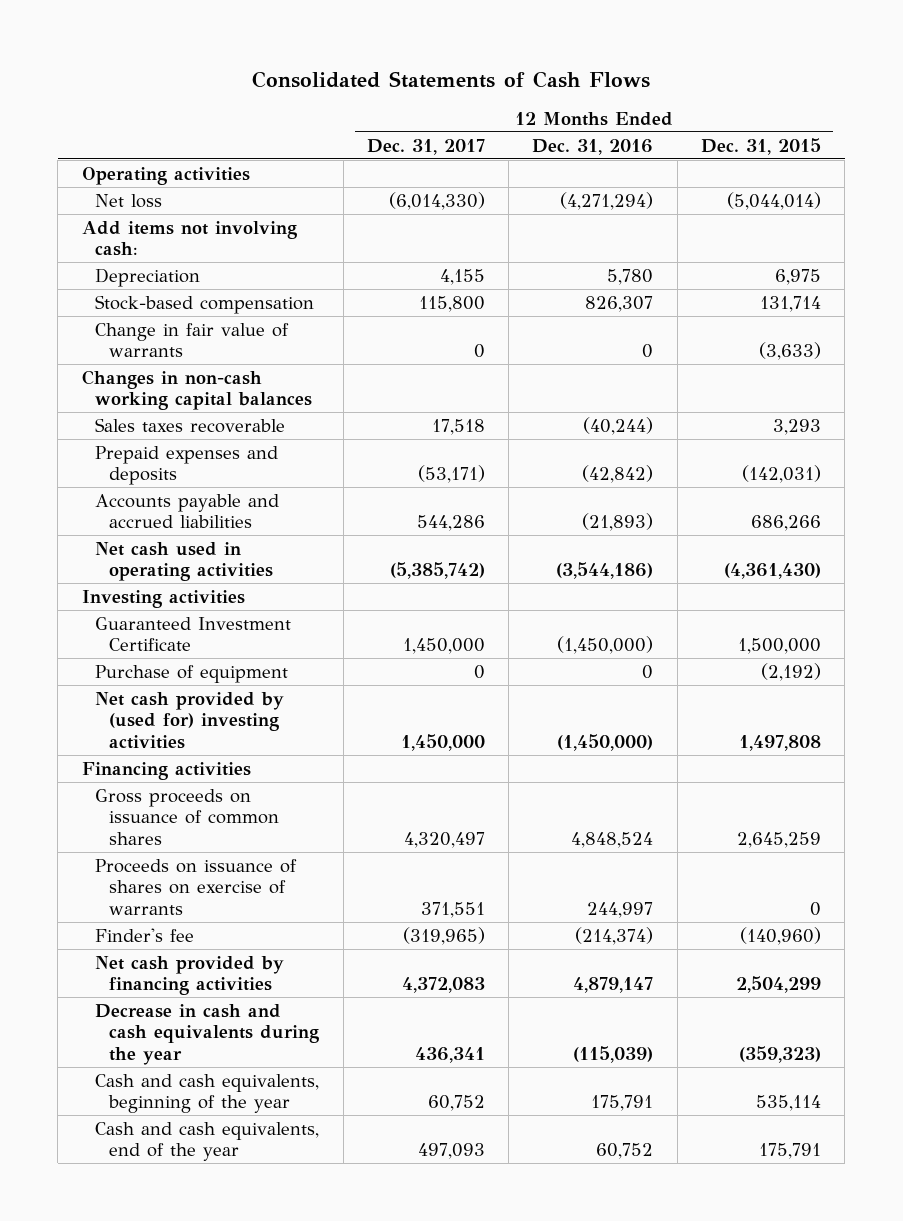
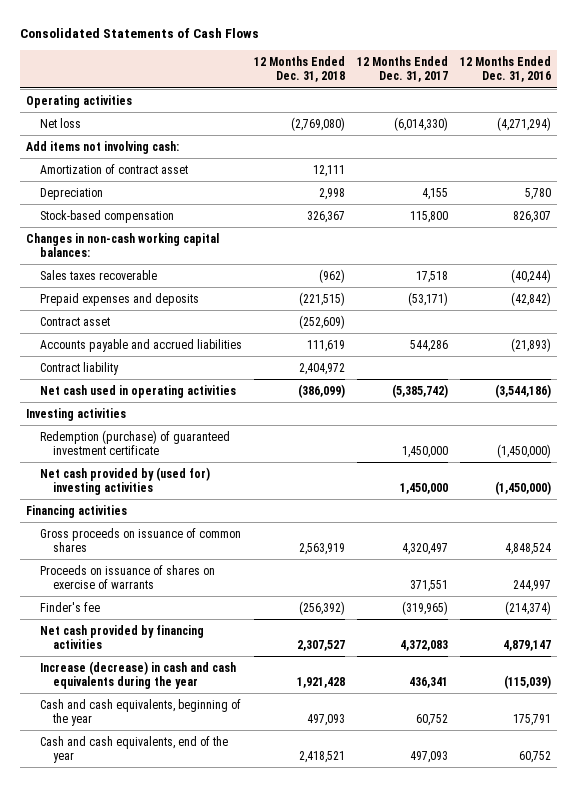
[700,137,821,155] Dec. 31, 2015 -> none
none -> [253,55,345,83] 12 Months Ended Dec. 31, 2018
none -> [39,163,188,174] Amortization of contract asset
[95,322,290,358] Change in fair value of warrants -> none
[81,369,313,411] Changes in non-cash working capital balances -> [26,232,220,257] Changes in non-cash working capital balances:
none -> [39,316,110,326] Contract asset
none -> [39,361,119,375] Contract liability
[95,664,289,683] Purchase of equipment -> none
[95,616,292,652] Guaranteed Investment Certificate -> [39,429,230,455] Redemption (purchase) of guaranteed investment certificate
[95,1003,320,1066] Decrease in cash and cash equivalents during the year -> [39,660,236,689] Increase (decrease) in cash and cash equivalents during the year

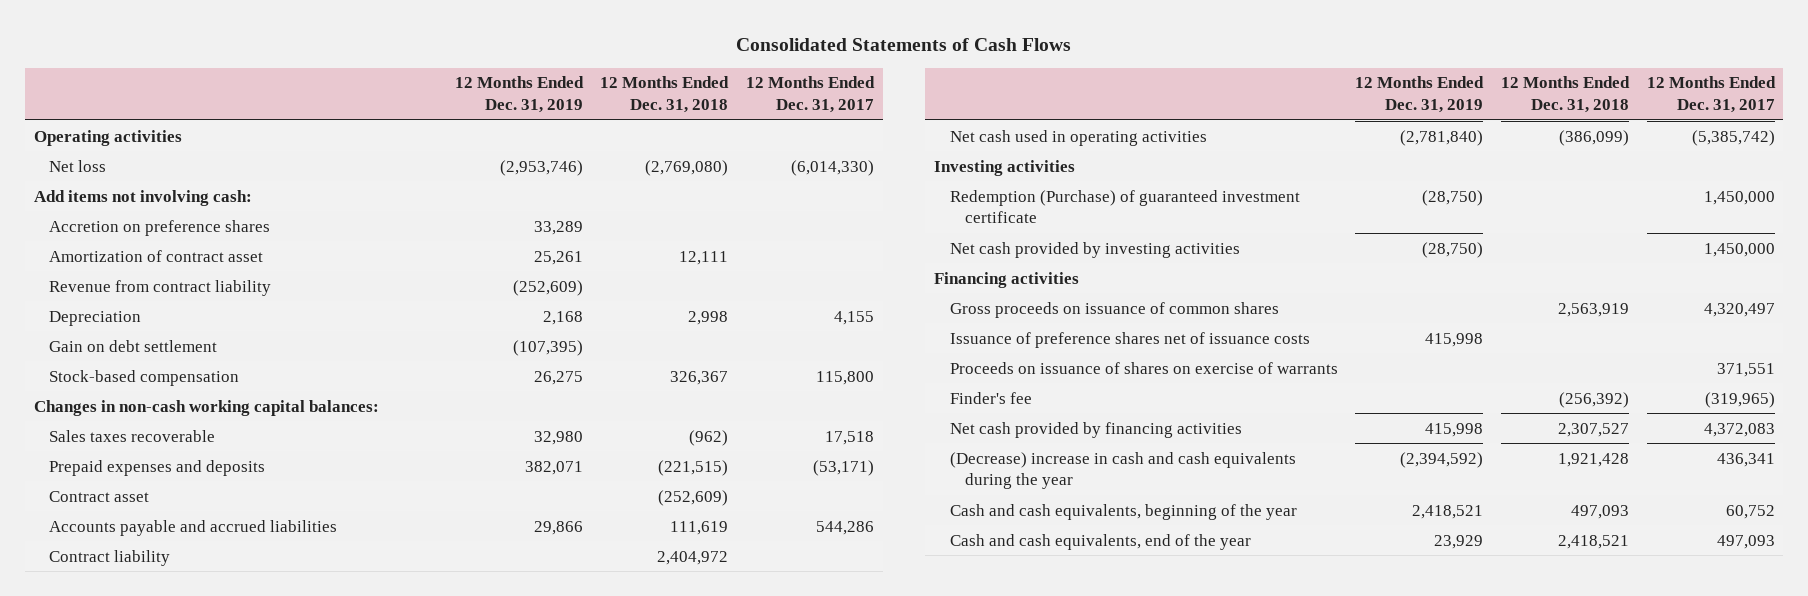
[459,55,551,83] 12 Months Ended Dec. 31, 2016 -> none
none -> [454,76,584,114] 12 Months Ended Dec. 31, 2019
none -> [49,219,271,236] Accretion on preference shares
none -> [49,279,272,296] Revenue from contract liability
none -> [49,339,218,352] Gain on debt settlement
[39,429,230,455] Redemption (purchase) of guaranteed investment certificate -> [949,189,1300,224] Redemption (Purchase) of guaranteed investment certificate
[39,466,210,495] Net cash provided by (used for) investing activities -> [949,241,1240,258] Net cash provided by investing activities
none -> [949,331,1310,348] Issuance of preference shares net of issuance costs
[39,660,236,689] Increase (decrease) in cash and cash equivalents during the year -> [949,451,1296,490] (Decrease) increase in cash and cash equivalents during the year

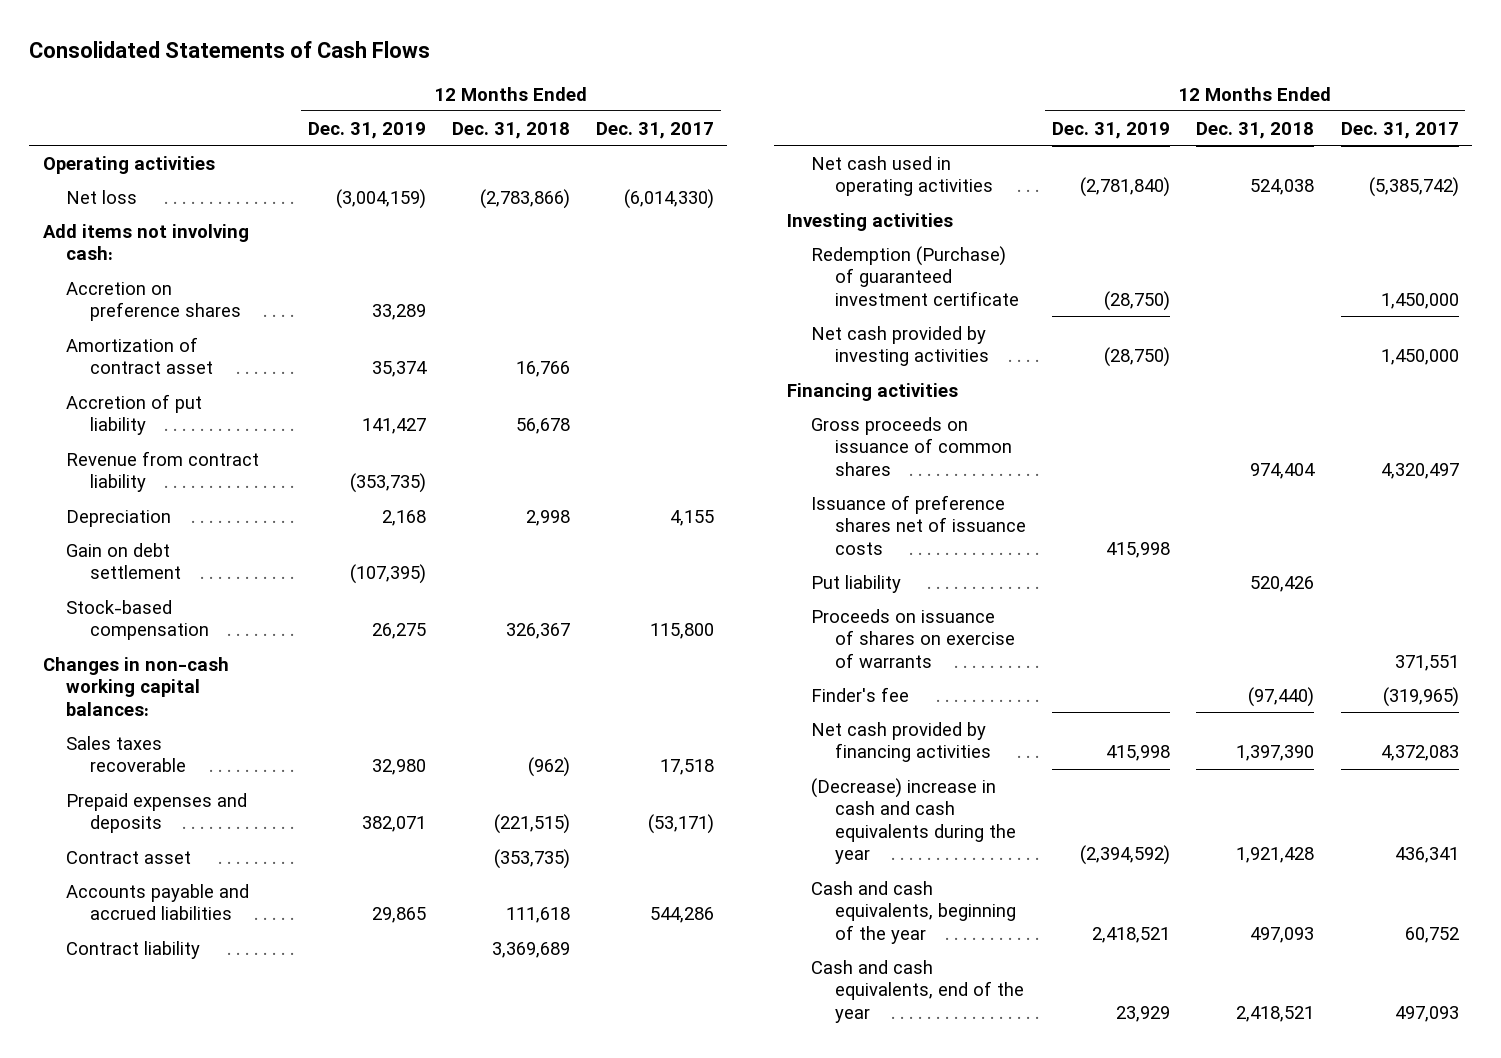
[499,159,583,176] (2,953,746) -> [335,188,426,209] (3,004,159)
[645,159,729,176] (2,769,080) -> [479,188,570,209] (2,783,866)
[533,250,583,265] 25,261 -> [371,361,427,378] 35,374
[679,250,729,265] 12,111 -> [515,361,570,378] 16,766
none -> [66,393,203,436] Accretion of put liability
[512,279,583,296] (252,609) -> [349,473,426,494] (353,735)
[658,489,729,506] (252,609) -> [493,848,570,869] (353,735)
[533,520,583,535] 29,866 -> [371,907,426,924] 29,865
[670,520,729,535] 111,619 -> [505,907,570,924] 111,618
[657,550,729,565] 2,404,972 -> [491,941,570,958] 3,369,689
[1558,129,1629,146] (386,099) -> [1250,179,1315,196] 524,038
[1557,302,1629,317] 2,563,919 -> [1250,462,1316,479] 974,404
none -> [810,574,901,593] Put liability
[1558,391,1629,408] (256,392) -> [1248,686,1315,707] (97,440)
[1557,422,1629,437] 2,307,527 -> [1236,745,1315,762] 1,397,390

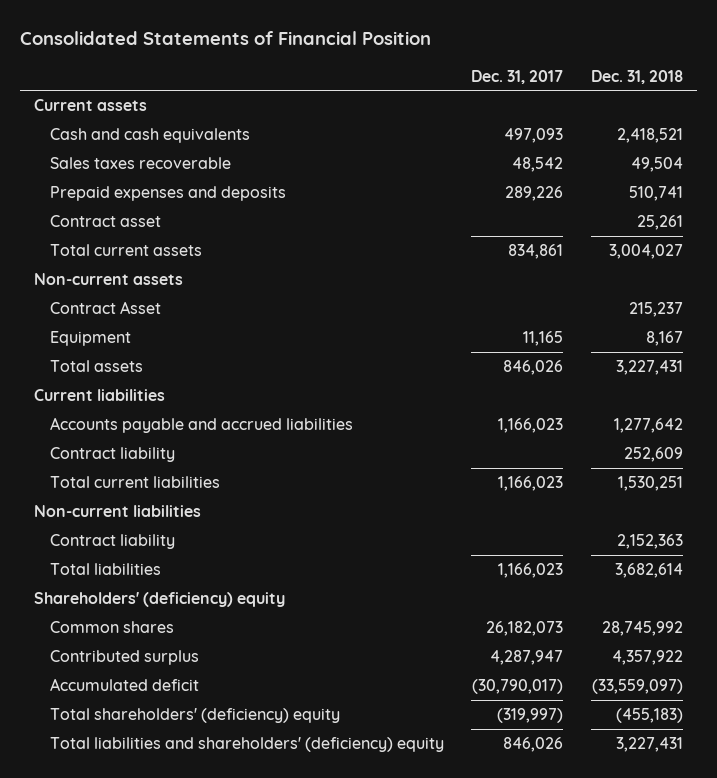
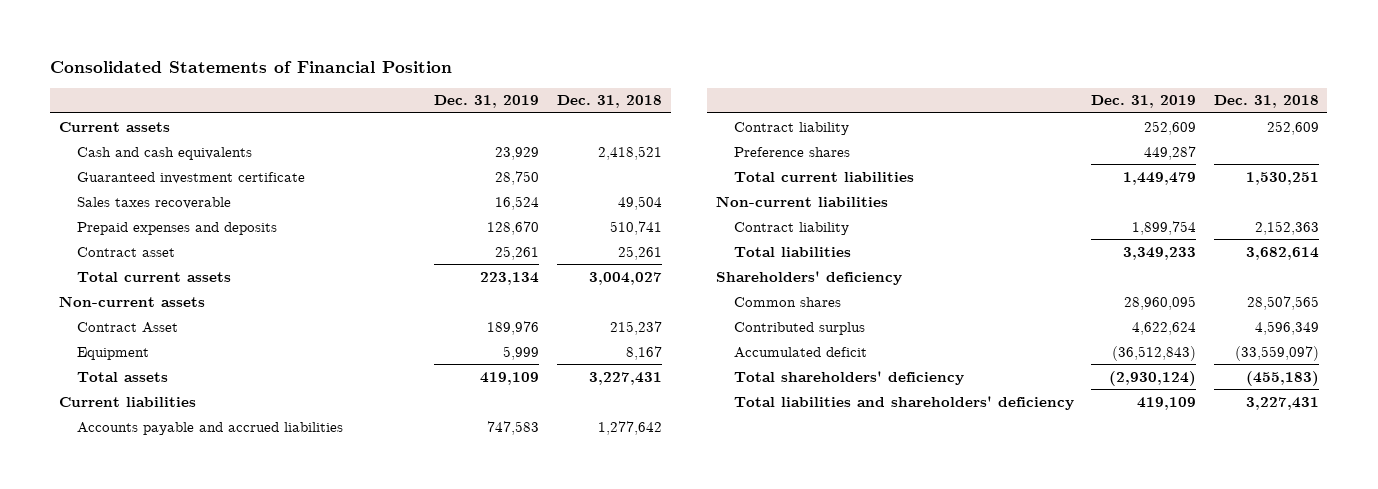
[471,69,564,84] Dec. 31, 2017 -> none
none -> [434,95,540,109] Dec. 31, 2019
none -> [76,171,305,184] Guaranteed investment certificate
none -> [733,146,850,157] Preference shares
[33,592,285,608] Shareholders' (deficiency) equity -> [716,270,903,285] Shareholders' deficiency
[601,621,683,637] 28,745,992 -> [1246,295,1319,310] 28,507,565
[611,650,683,666] 4,357,922 -> [1254,320,1319,335] 4,596,349
[49,708,340,724] Total shareholders' (deficiency) equity -> [733,370,964,385] Total shareholders' deficiency
[49,737,444,753] Total liabilities and shareholders' (deficiency) equity -> [733,395,1074,410] Total liabilities and shareholders' deficiency

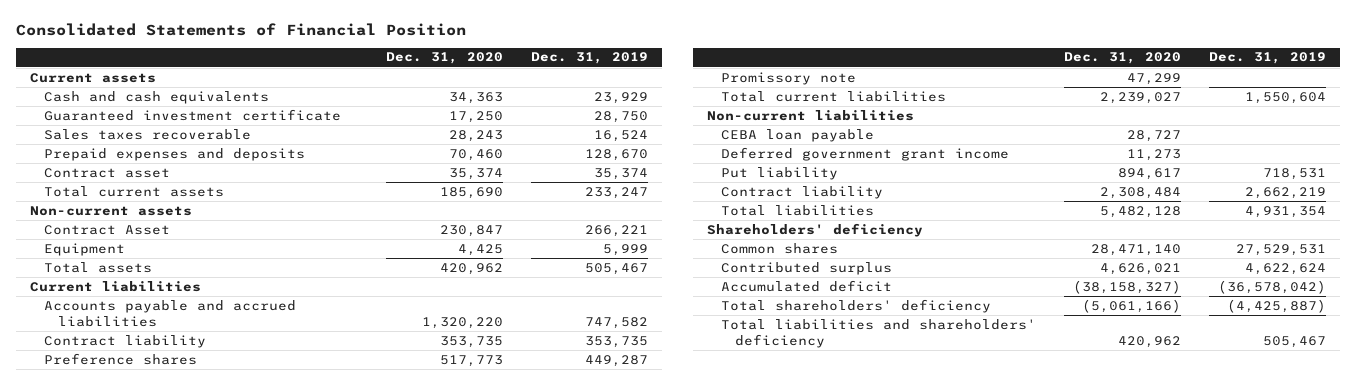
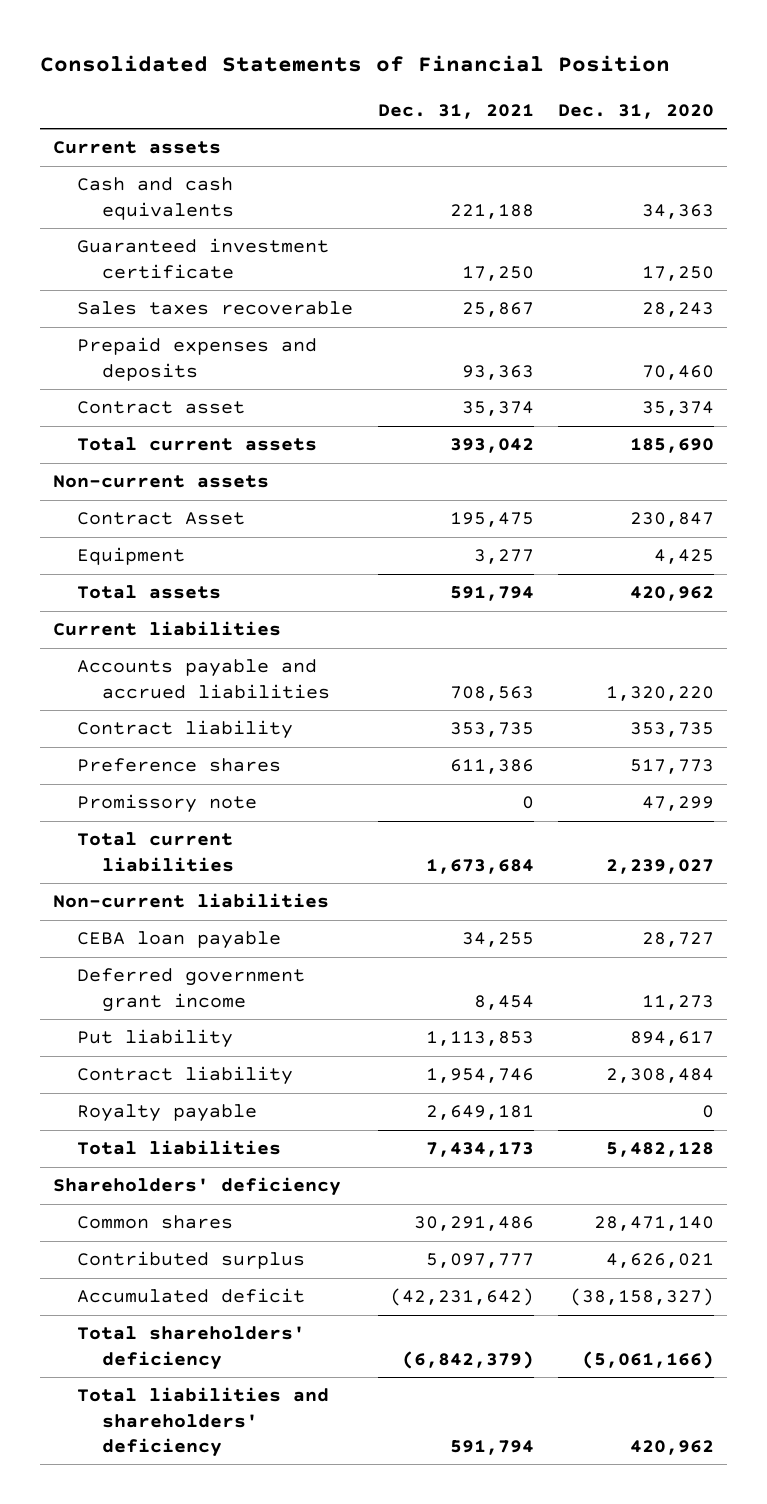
[531,52,649,65] Dec. 31, 2019 -> none
none -> [377,103,534,119] Dec. 31, 2021
none -> [77,1104,258,1123] Royalty payable

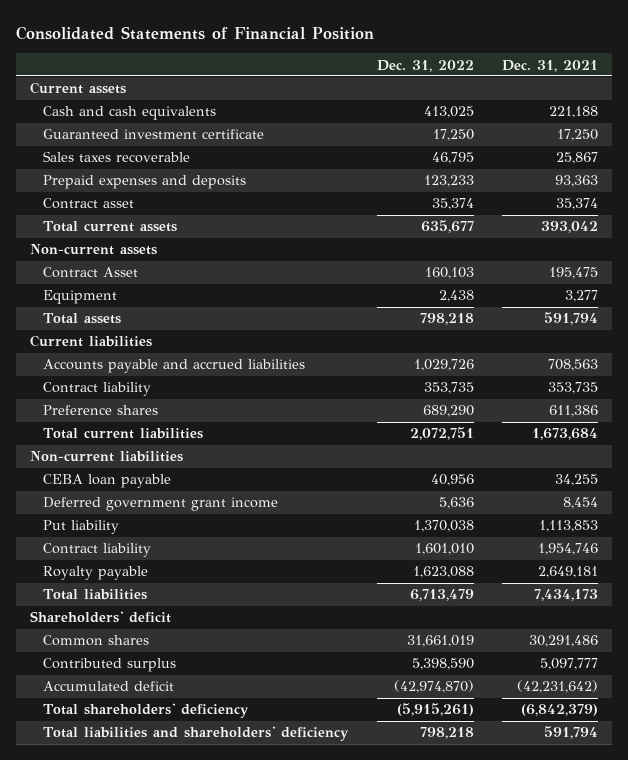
[558,103,715,119] Dec. 31, 2020 -> none
none -> [376,59,474,72] Dec. 31, 2022
[77,794,258,814] Promissory note -> none
[52,1177,341,1197] Shareholders' deficiency -> [30,611,172,624] Shareholders' deficit

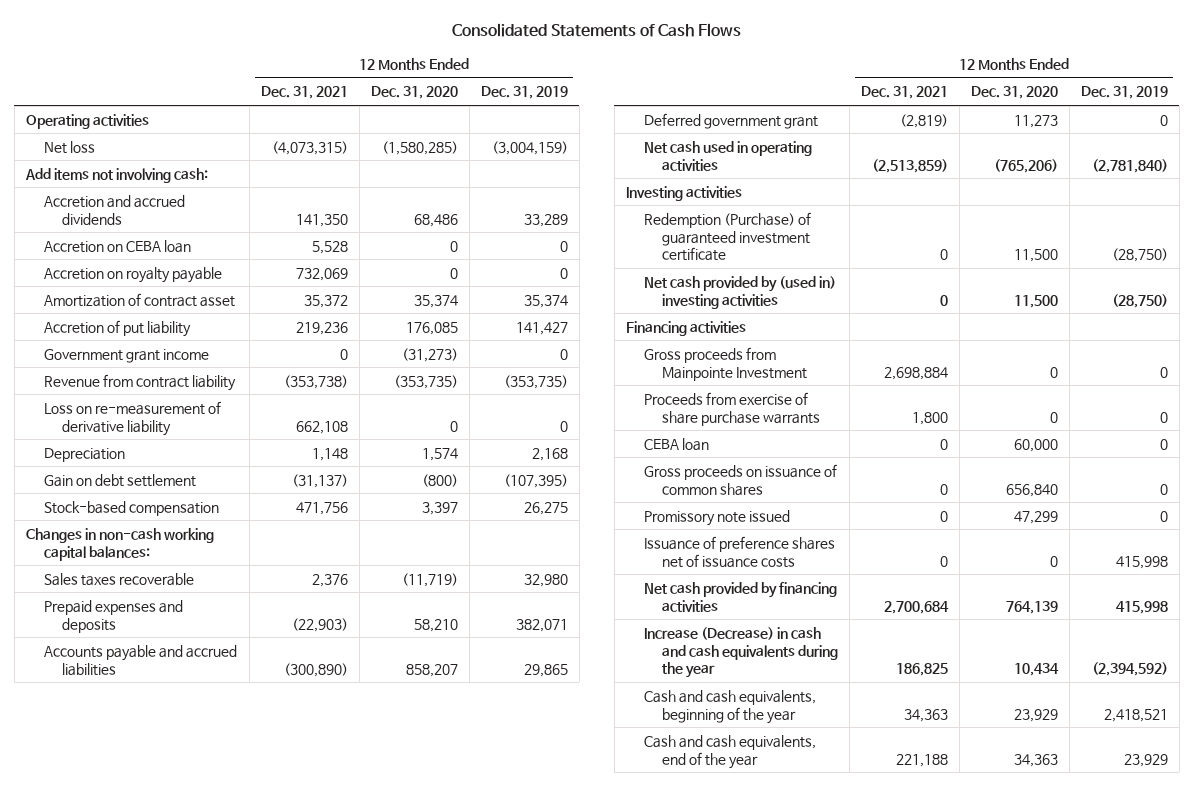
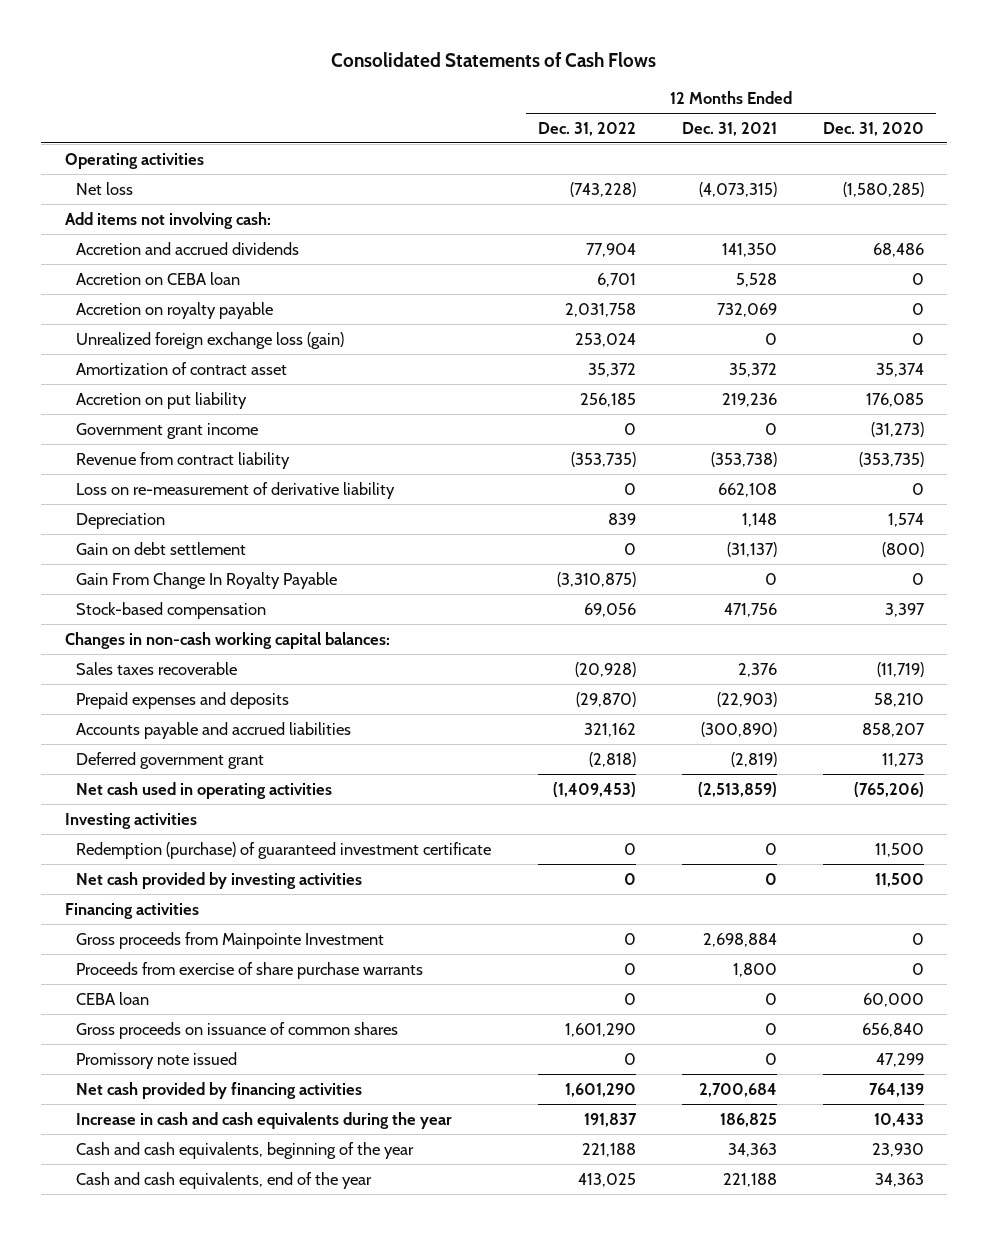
[480,86,568,100] Dec. 31, 2019 -> none
none -> [537,121,636,136] Dec. 31, 2022
none -> [76,331,345,349] Unrealized foreign exchange loss (gain)
[43,319,191,337] Accretion of put liability -> [76,391,248,409] Accretion on put liability
none -> [76,571,338,589] Gain From Change In Royalty Payable
[643,211,811,262] Redemption (Purchase) of guaranteed investment certificate -> [76,841,492,859] Redemption (purchase) of guaranteed investment certificate
[643,275,836,309] Net cash provided by (used in) investing activities -> [76,871,363,889] Net cash provided by investing activities
[643,535,835,568] Issuance of preference shares net of issuance costs -> none
[643,626,838,679] Increase (Decrease) in cash and cash equivalents during the year -> [76,1111,453,1129] Increase in cash and cash equivalents during the year
[1013,663,1059,677] 10,434 -> [874,1112,925,1127] 10,433
[1013,708,1058,722] 23,929 -> [872,1142,925,1157] 23,930

